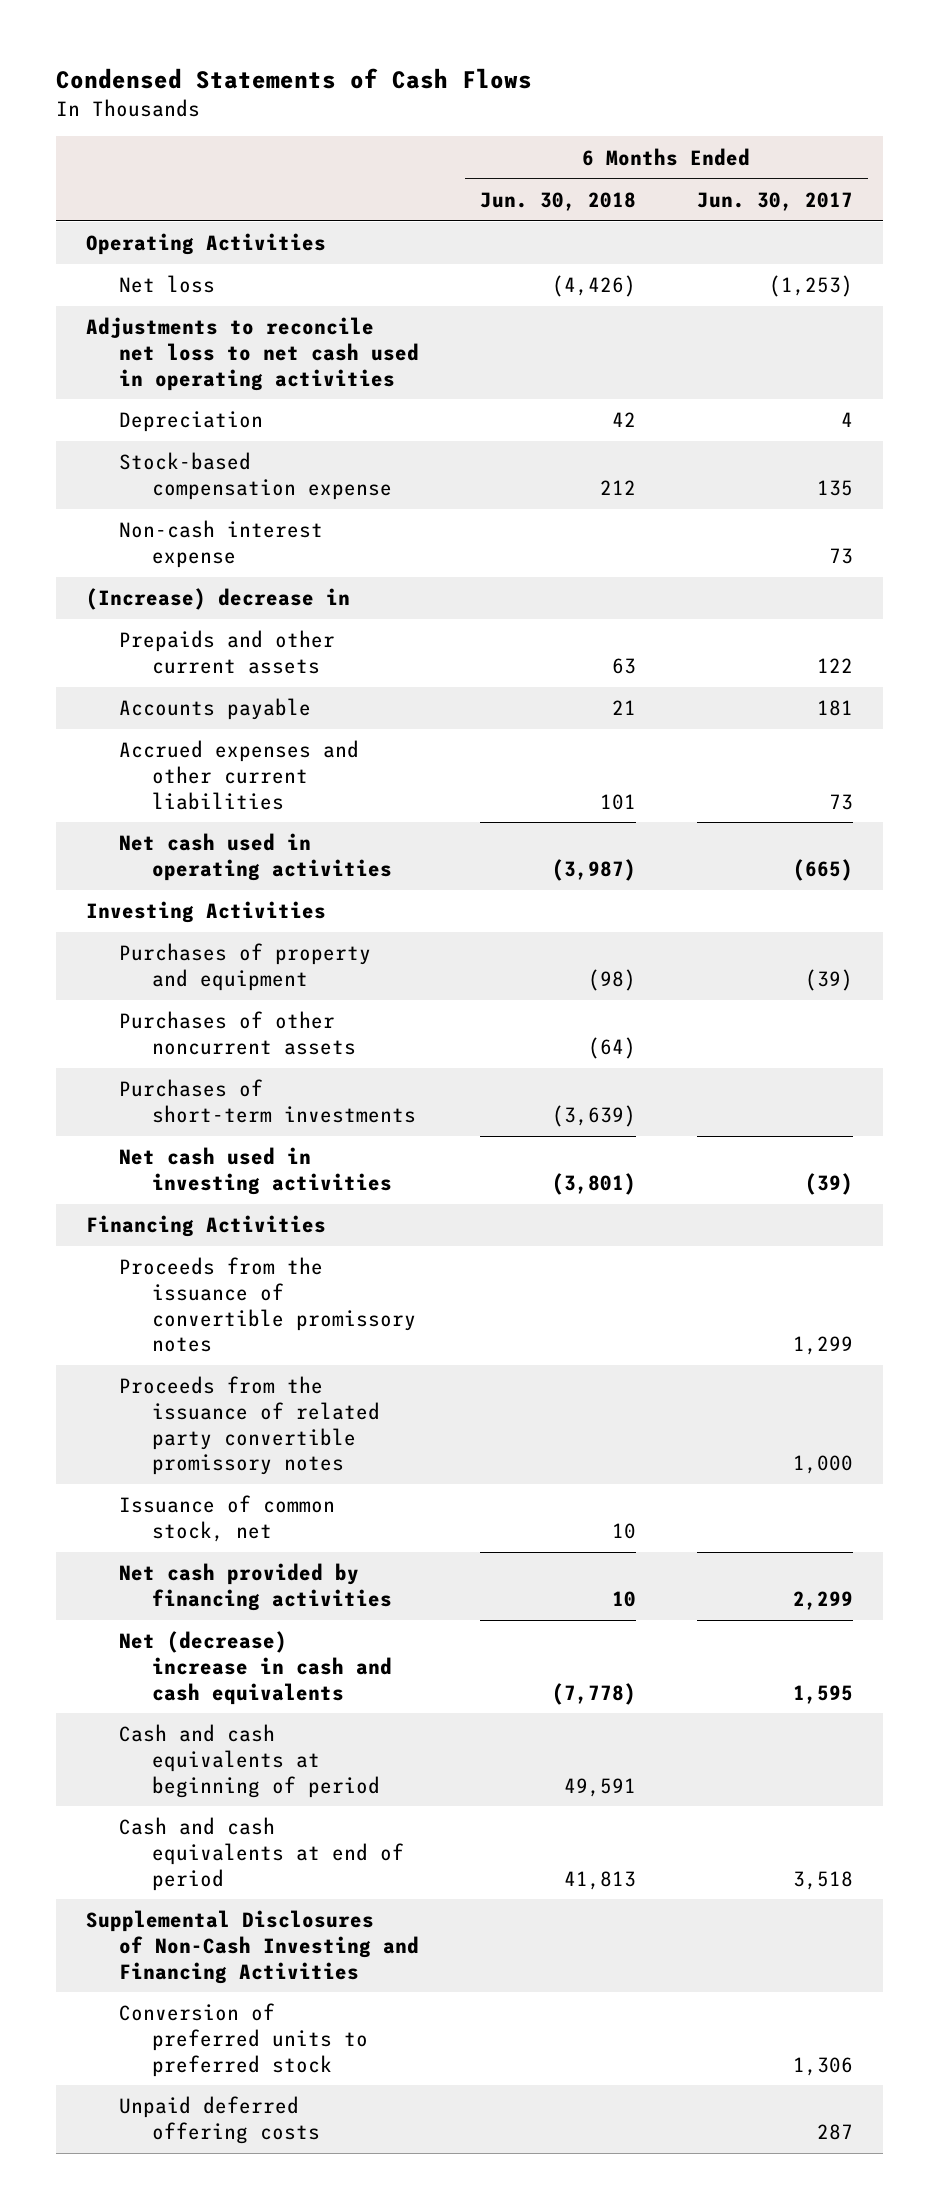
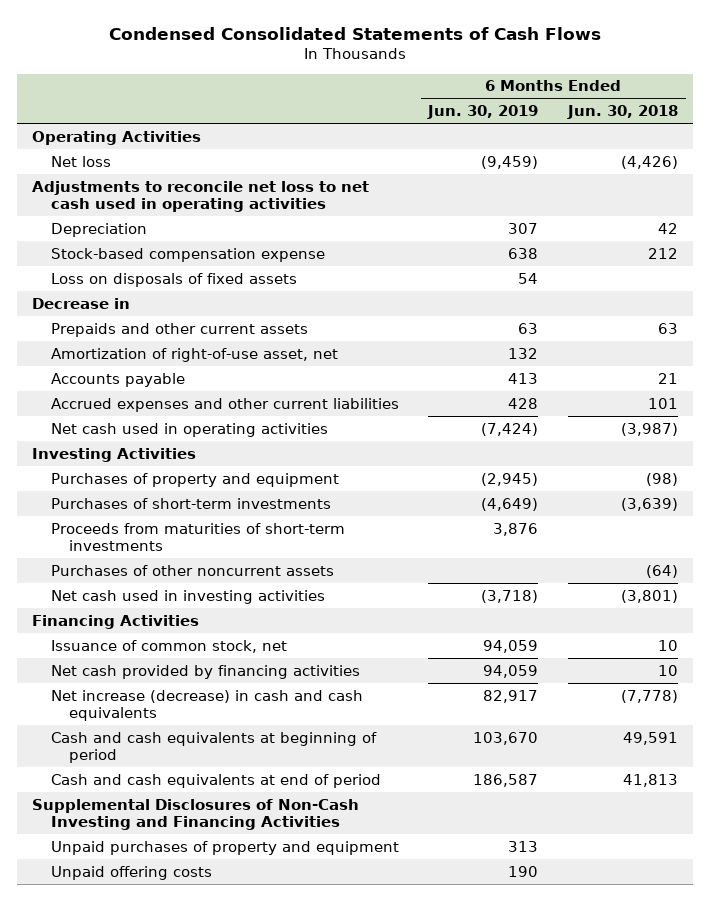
[55,67,532,89] Condensed Statements of Cash Flows -> [109,26,602,40] Condensed Consolidated Statements of Cash Flows
[696,191,853,211] Jun. 30, 2017 -> none
none -> [427,104,539,119] Jun. 30, 2019
[119,520,324,568] Non-cash interest expense -> none
none -> [50,272,297,287] Loss on disposals of fixed assets
[86,588,351,611] (Increase) decrease in -> [31,297,130,309] Decrease in
none -> [50,347,338,362] Amortization of right-of-use asset, net
none -> [50,522,345,552] Proceeds from maturities of short-term investments
[119,1011,357,1055] Purchases of other noncurrent assets -> [50,564,334,576] Purchases of other noncurrent assets
[119,1257,417,1353] Proceeds from the issuance of convertible promissory notes -> none
[119,1376,381,1476] Proceeds from the issuance of related party convertible promissory notes -> none
[119,1631,393,1705] Net (decrease) increase in cash and cash equivalents -> [50,689,363,722] Net increase (decrease) in cash and cash equivalents
[119,2003,369,2077] Conversion of preferred units to preferred stock -> none
none -> [50,840,399,855] Unpaid purchases of property and equipment
[119,2096,321,2144] Unpaid deferred offering costs -> [50,865,212,880] Unpaid offering costs

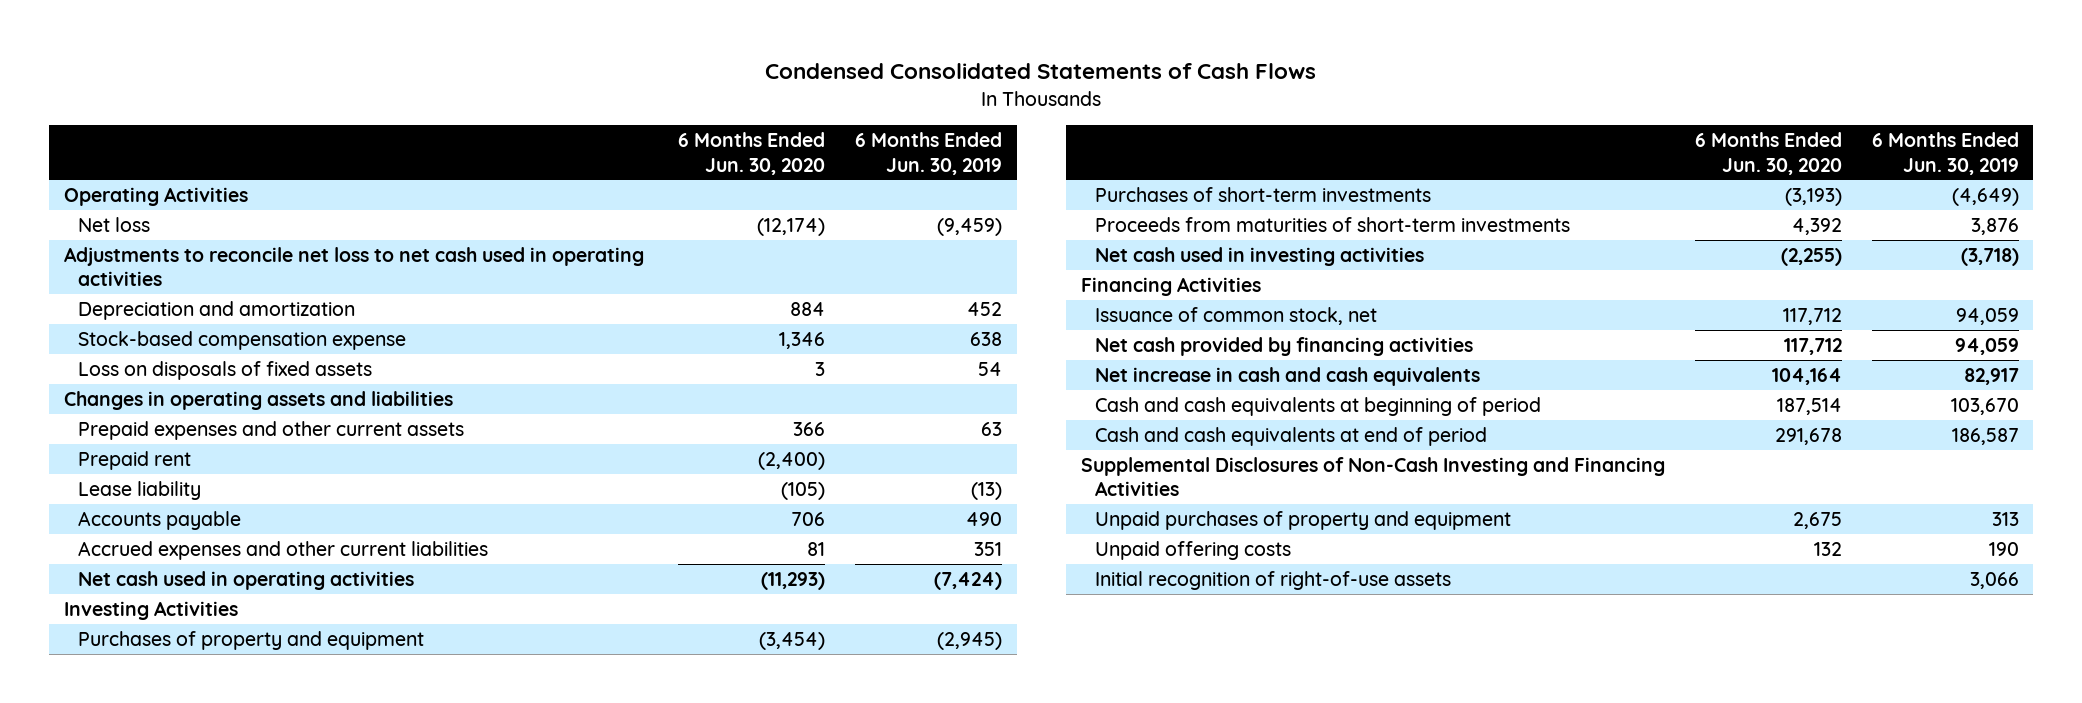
[567,104,679,119] Jun. 30, 2018 -> none
none -> [677,132,825,175] 6 Months Ended Jun. 30, 2020
[50,222,147,237] Depreciation -> none
none -> [77,300,355,320] Depreciation and amortization
[50,347,338,362] Amortization of right-of-use asset, net -> none
[31,297,130,309] Decrease in -> [63,390,453,410] Changes in operating assets and liabilities
[50,322,308,337] Prepaids and other current assets -> [77,420,464,440] Prepaid expenses and other current assets
none -> [77,450,191,470] Prepaid rent
none -> [77,480,201,500] Lease liability
[508,372,539,384] 413 -> [965,511,1002,526] 490
[508,397,539,409] 428 -> [973,541,1002,556] 351
[50,564,334,576] Purchases of other noncurrent assets -> none
[50,689,363,722] Net increase (decrease) in cash and cash equivalents -> [1094,366,1480,386] Net increase in cash and cash equivalents
none -> [1094,570,1451,590] Initial recognition of right-of-use assets

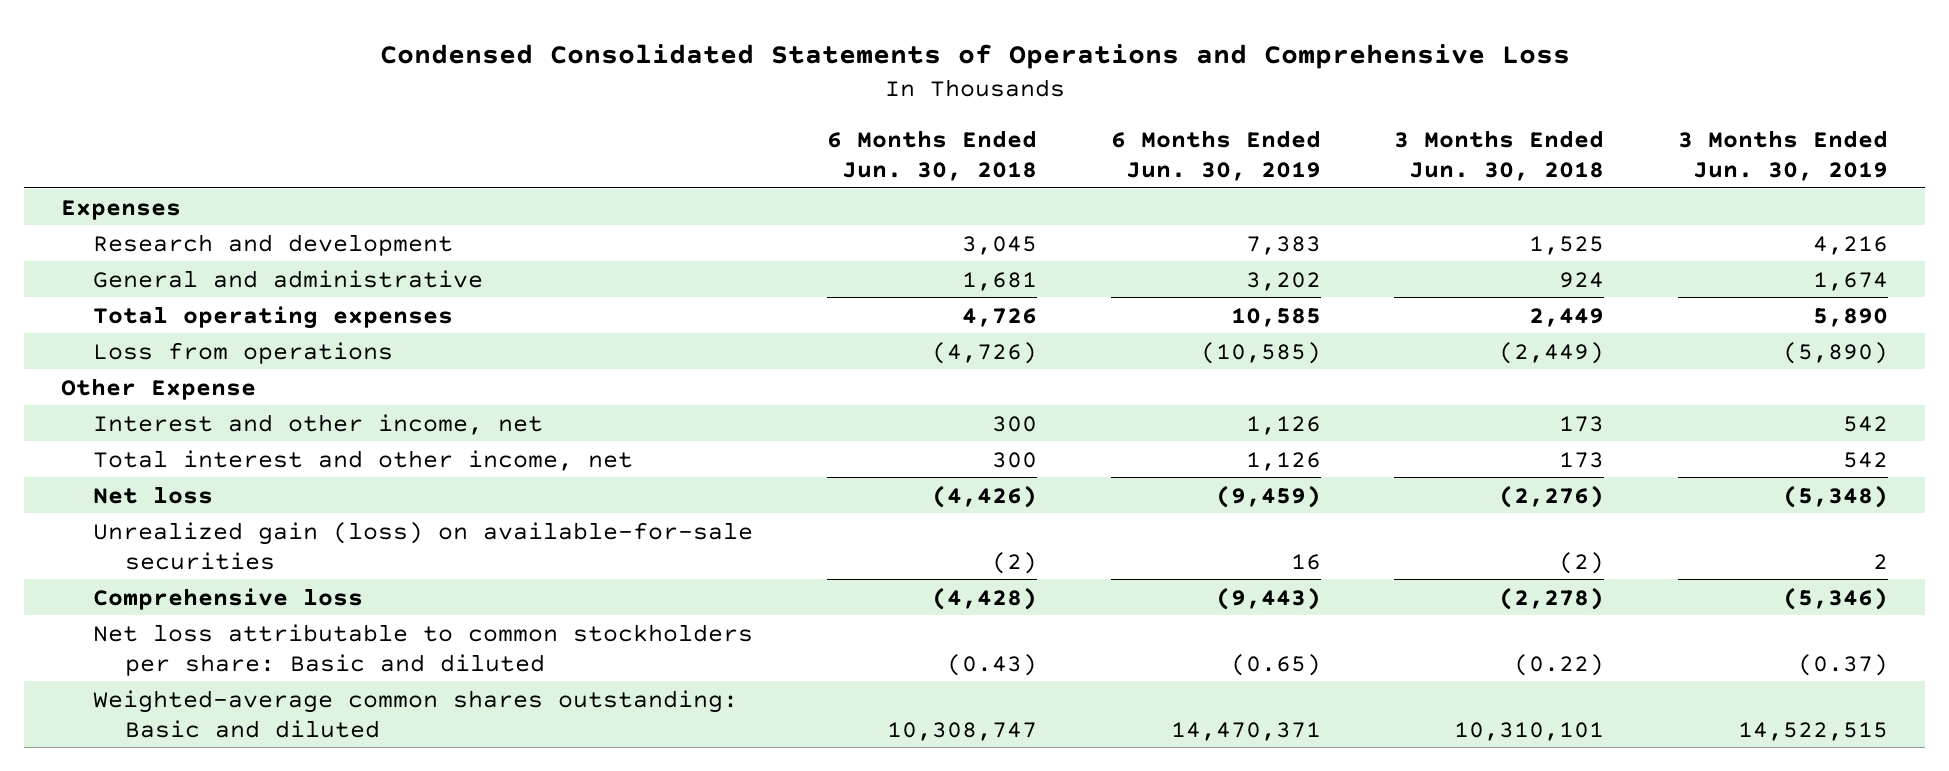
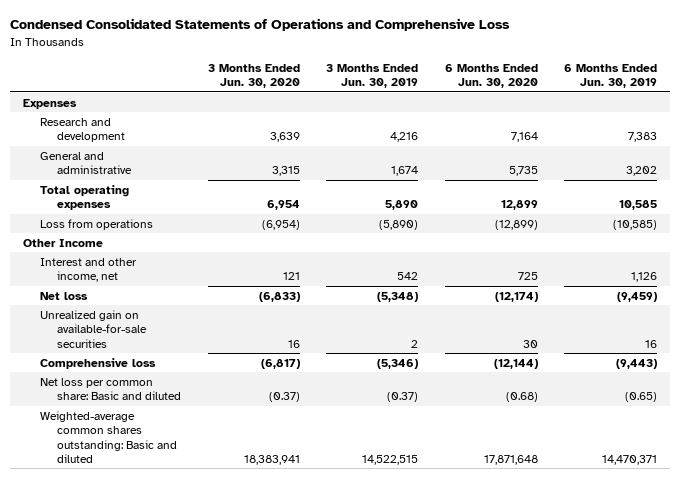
[826,129,1037,181] 6 Months Ended Jun. 30, 2018 -> none
[1394,129,1605,181] 3 Months Ended Jun. 30, 2018 -> none
none -> [207,63,300,89] 3 Months Ended Jun. 30, 2020
none -> [444,63,538,89] 6 Months Ended Jun. 30, 2020
[60,377,256,400] Other Expense -> [23,238,104,247] Other Income
[92,449,633,471] Total interest and other income, net -> none
[92,521,753,570] Unrealized gain (loss) on available-for-sale securities -> [40,309,148,348] Unrealized gain on available-for-sale securities
[92,623,753,676] Net loss attributable to common stockholders per share: Basic and diluted -> [40,377,182,401] Net loss per common share: Basic and diluted

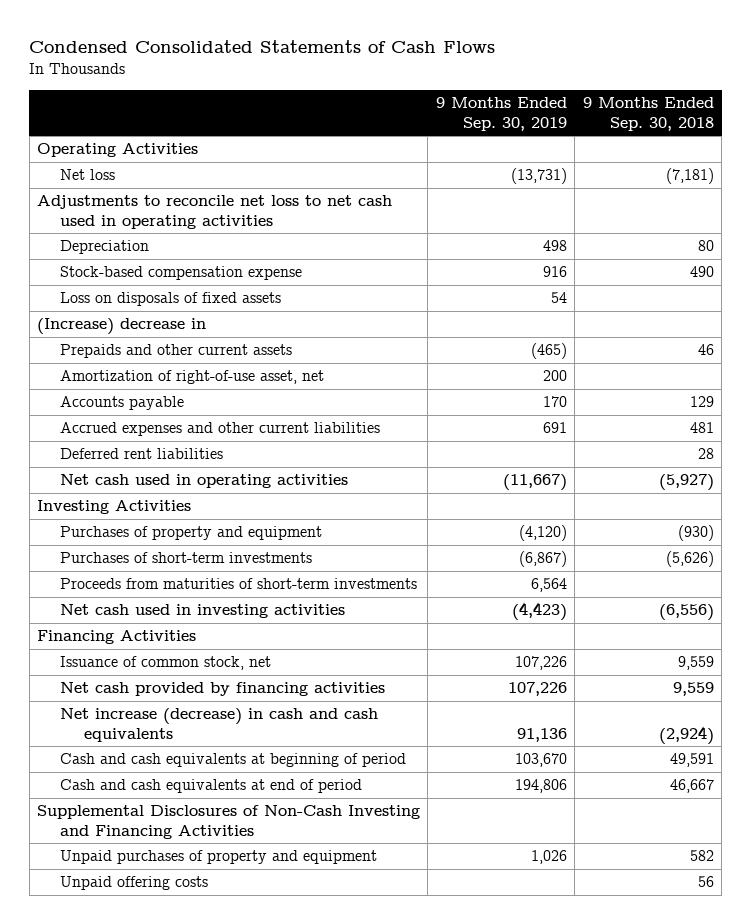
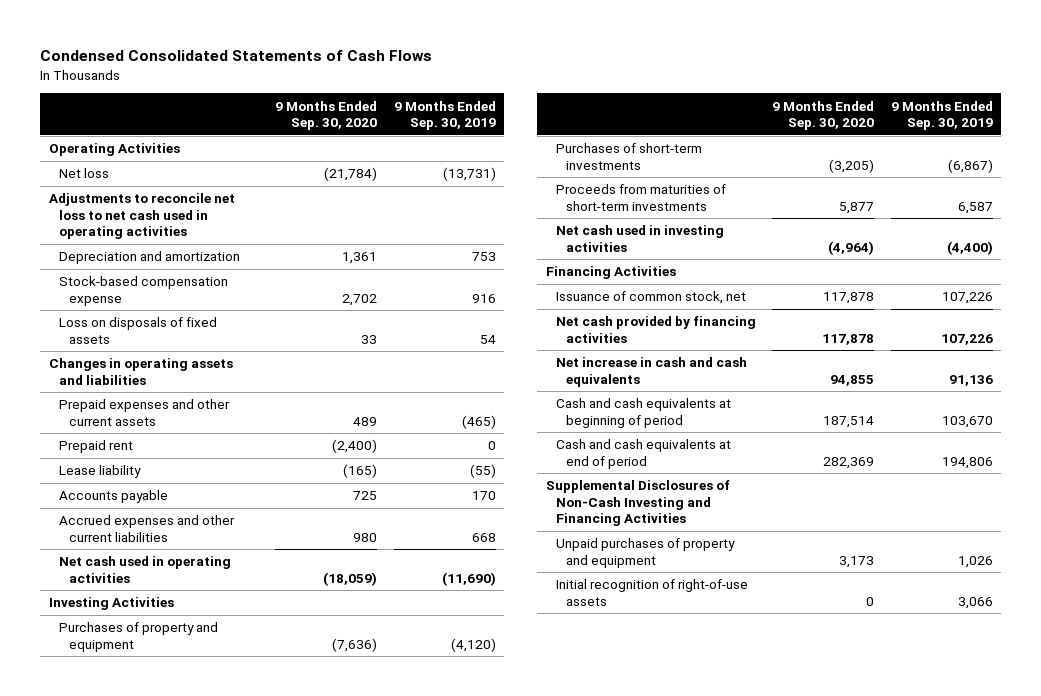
[582,97,714,131] 9 Months Ended Sep. 30, 2018 -> none
none -> [275,100,378,130] 9 Months Ended Sep. 30, 2020
[60,240,150,255] Depreciation -> none
none -> [59,251,241,265] Depreciation and amortization
[60,370,325,385] Amortization of right-of-use asset, net -> none
[36,318,206,336] (Increase) decrease in -> [48,358,233,385] Changes in operating assets and liabilities
[60,344,293,359] Prepaids and other current assets -> [59,399,231,426] Prepaid expenses and other current assets
none -> [59,440,134,454] Prepaid rent
none -> [59,465,142,479] Lease liability
[60,448,224,460] Deferred rent liabilities -> none
[542,422,567,434] 691 -> [471,532,496,542] 668
[502,474,567,492] (11,667) -> [441,571,496,586] (11,690)
[530,578,567,593] 6,564 -> [957,201,993,214] 6,587
[511,602,567,622] (4,423) -> [946,240,993,255] (4,400)
[60,708,379,742] Net increase (decrease) in cash and cash equivalents -> [556,357,748,387] Net increase in cash and cash equivalents
[60,876,209,891] Unpaid offering costs -> none
none -> [556,579,749,606] Initial recognition of right-of-use assets

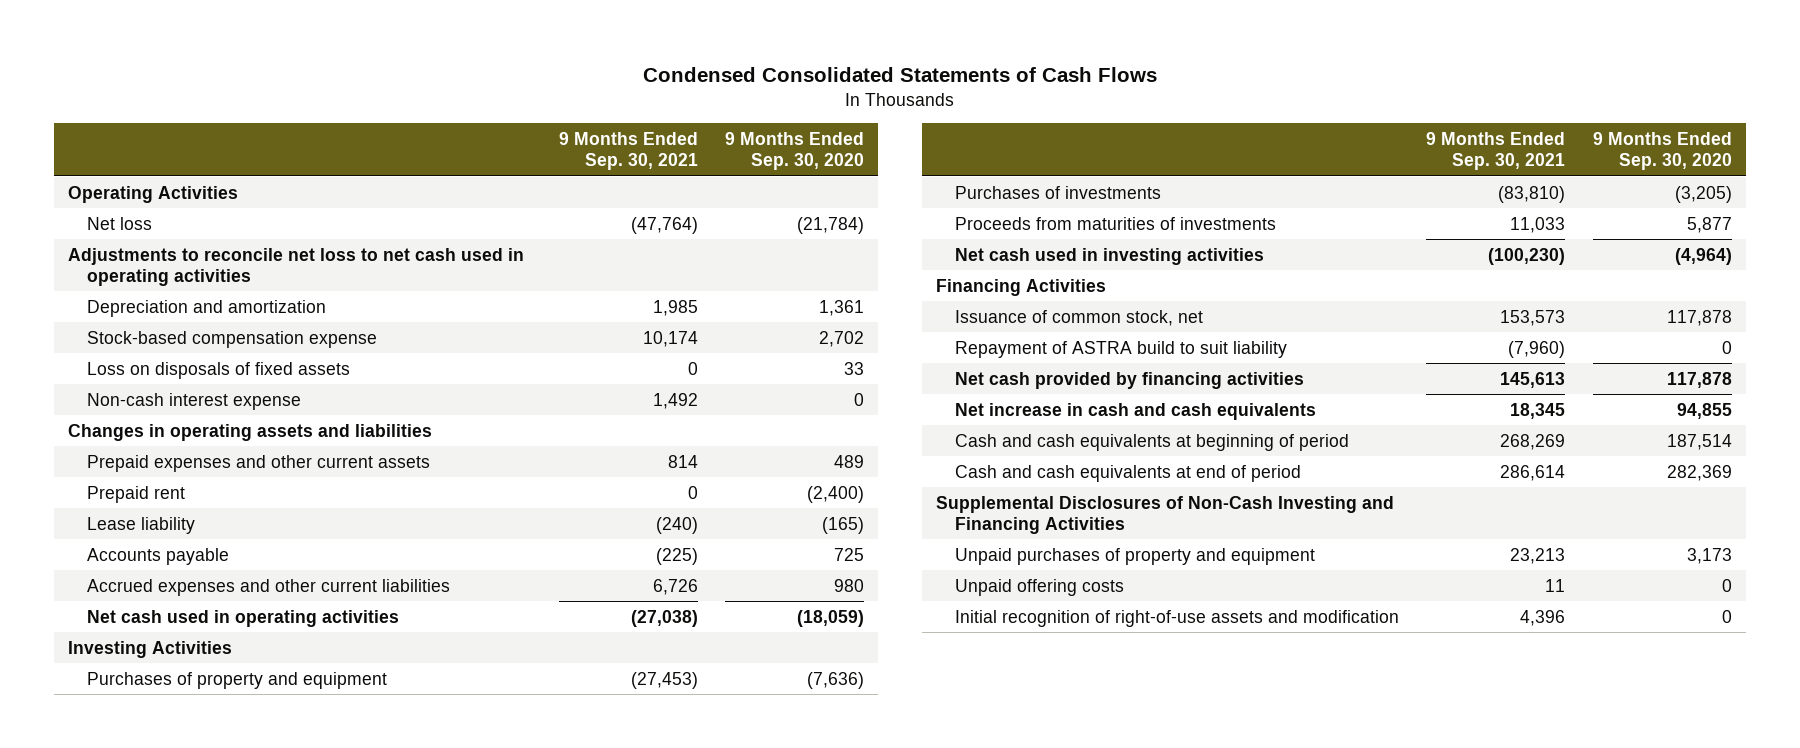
[393,100,496,130] 9 Months Ended Sep. 30, 2019 -> none
none -> [558,131,698,171] 9 Months Ended Sep. 30, 2021
none -> [87,392,302,410] Non-cash interest expense
[556,143,703,170] Purchases of short-term investments -> [954,185,1161,199] Purchases of investments
[556,184,727,211] Proceeds from maturities of short-term investments -> [954,216,1276,230] Proceeds from maturities of investments
none -> [954,340,1287,358] Repayment of ASTRA build to suit liability
none -> [954,578,1124,596] Unpaid offering costs
[556,579,749,606] Initial recognition of right-of-use assets -> [954,609,1399,627] Initial recognition of right-of-use assets and modification

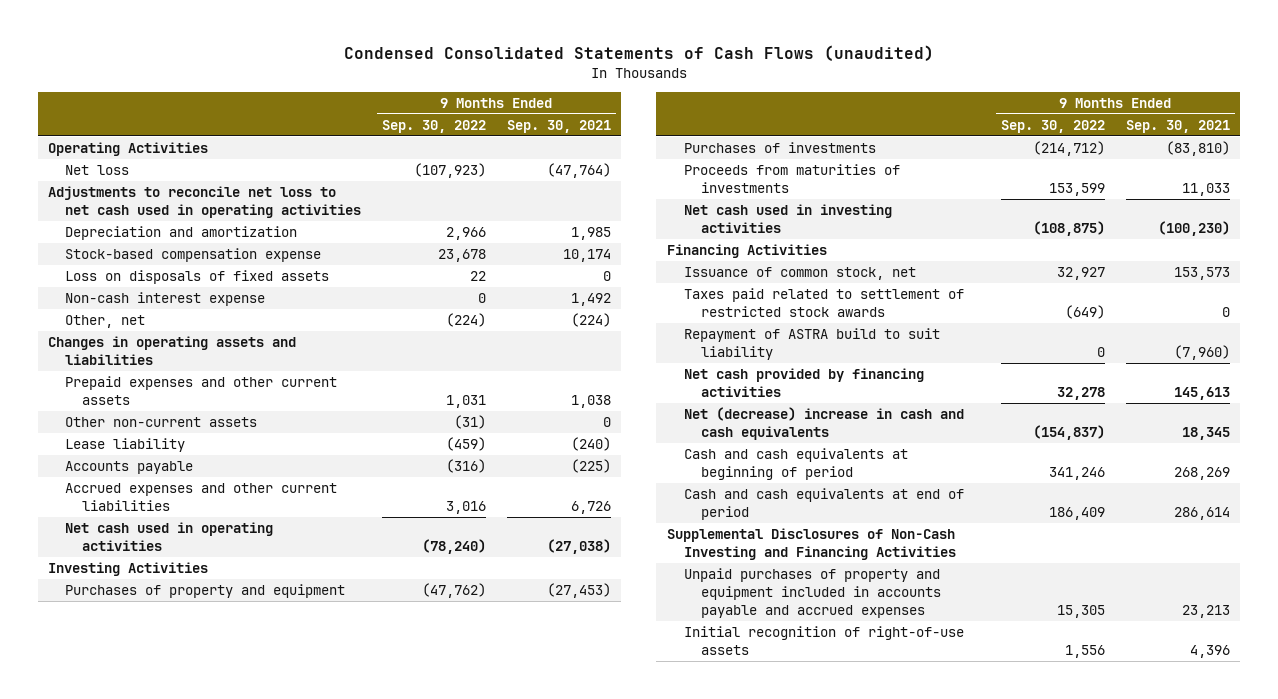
[642,66,1157,82] Condensed Consolidated Statements of Cash Flows -> [343,45,934,62] Condensed Consolidated Statements of Cash Flows (unaudited)
[725,131,865,171] 9 Months Ended Sep. 30, 2020 -> none
none -> [382,119,487,133] Sep. 30, 2022
none -> [65,314,146,328] Other, net
[87,485,186,503] Prepaid rent -> none
[667,454,698,468] 814 -> [570,394,611,408] 1,038
none -> [65,416,258,427] Other non-current assets
none -> [684,287,965,317] Taxes paid related to settlement of restricted stock awards
[954,402,1316,420] Net increase in cash and cash equivalents -> [684,406,965,440] Net (decrease) increase in cash and cash equivalents
[954,578,1124,596] Unpaid offering costs -> none
[954,547,1315,565] Unpaid purchases of property and equipment -> [684,567,942,619] Unpaid purchases of property and equipment included in accounts payable and accrued expenses
[954,609,1399,627] Initial recognition of right-of-use assets and modification -> [684,625,965,655] Initial recognition of right-of-use assets

